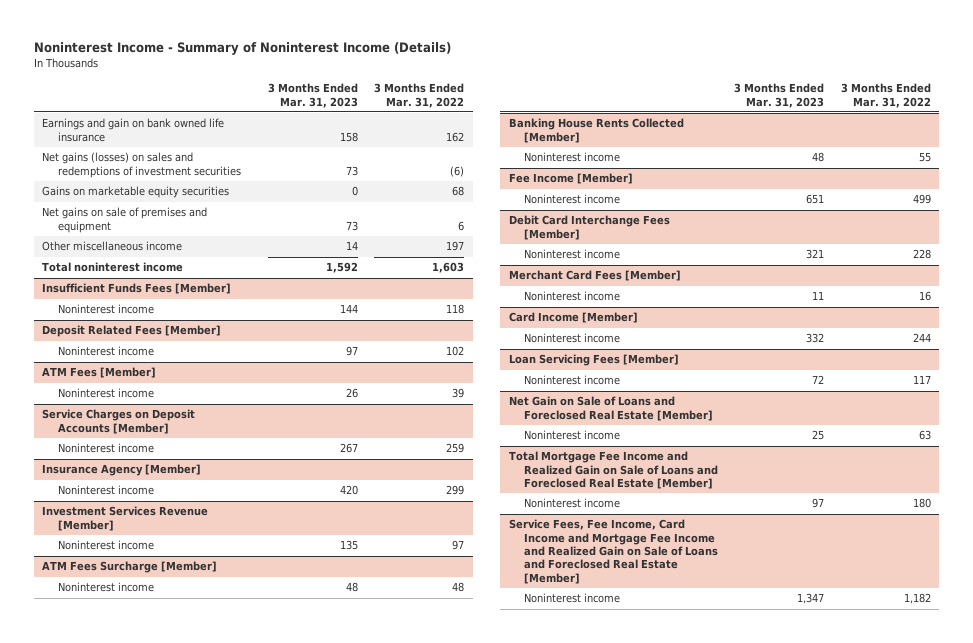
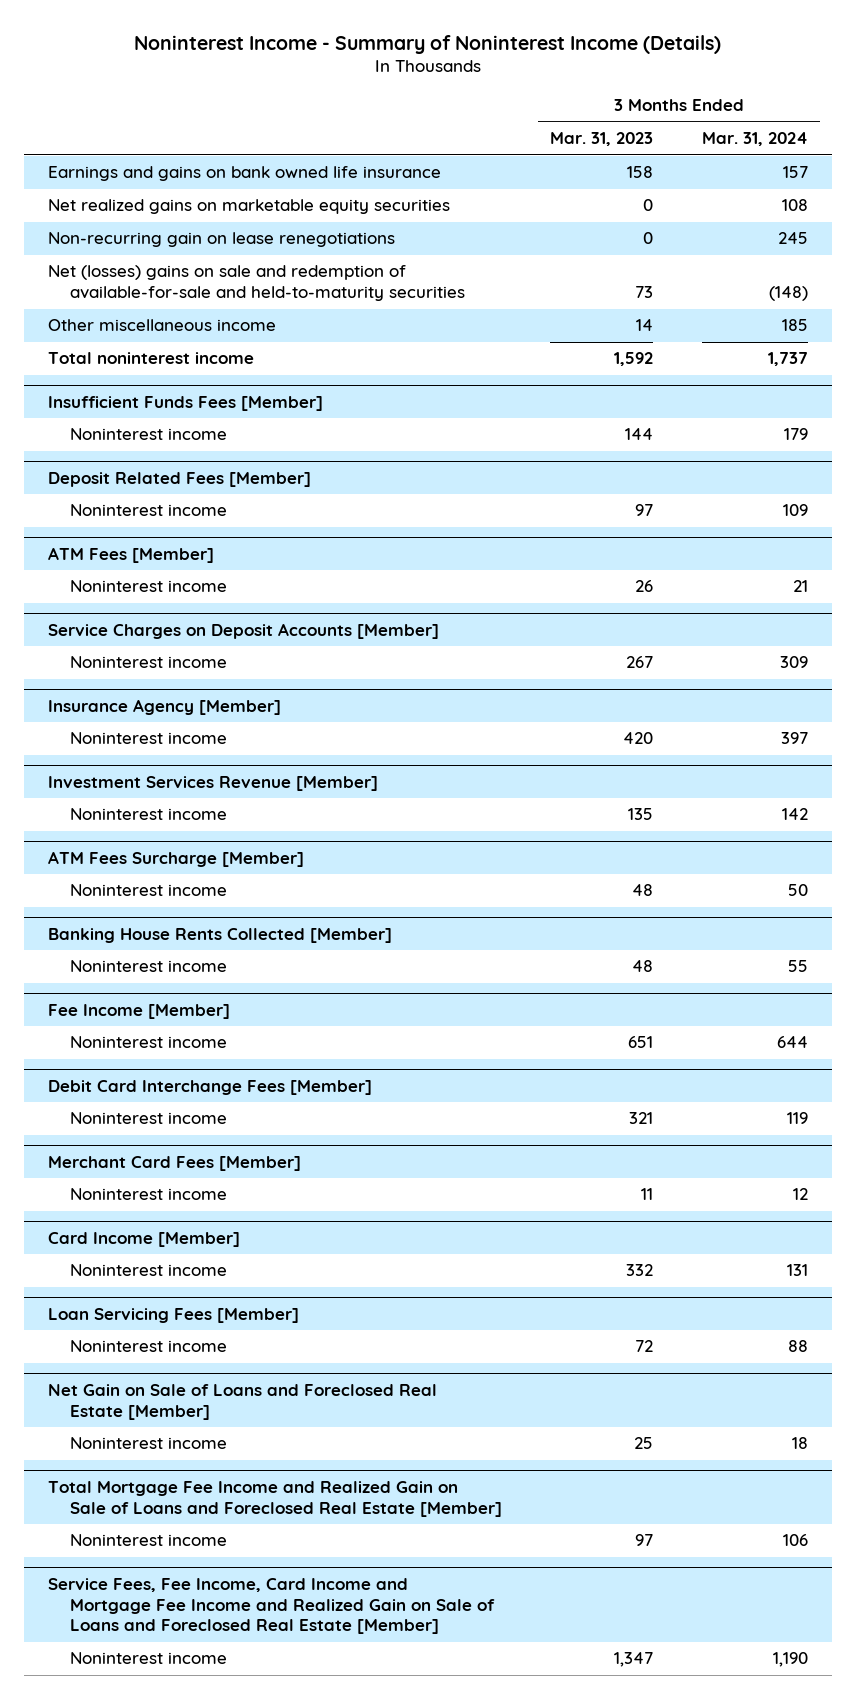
[374,83,465,108] 3 Months Ended Mar. 31, 2022 -> none
none -> [702,132,809,147] Mar. 31, 2024
[42,152,241,178] Net gains (losses) on sales and redemptions of investment securities -> none
[42,118,225,142] Earnings and gain on bank owned life insurance -> [47,166,441,182] Earnings and gains on bank owned life insurance
[42,186,230,199] Gains on marketable equity securities -> [47,199,450,215] Net realized gains on marketable equity securities
none -> [47,232,395,248] Non-recurring gain on lease renegotiations
[42,207,208,233] Net gains on sale of premises and equipment -> [47,265,465,302] Net (losses) gains on sale and redemption of available-for-sale and held-to-maturity securities

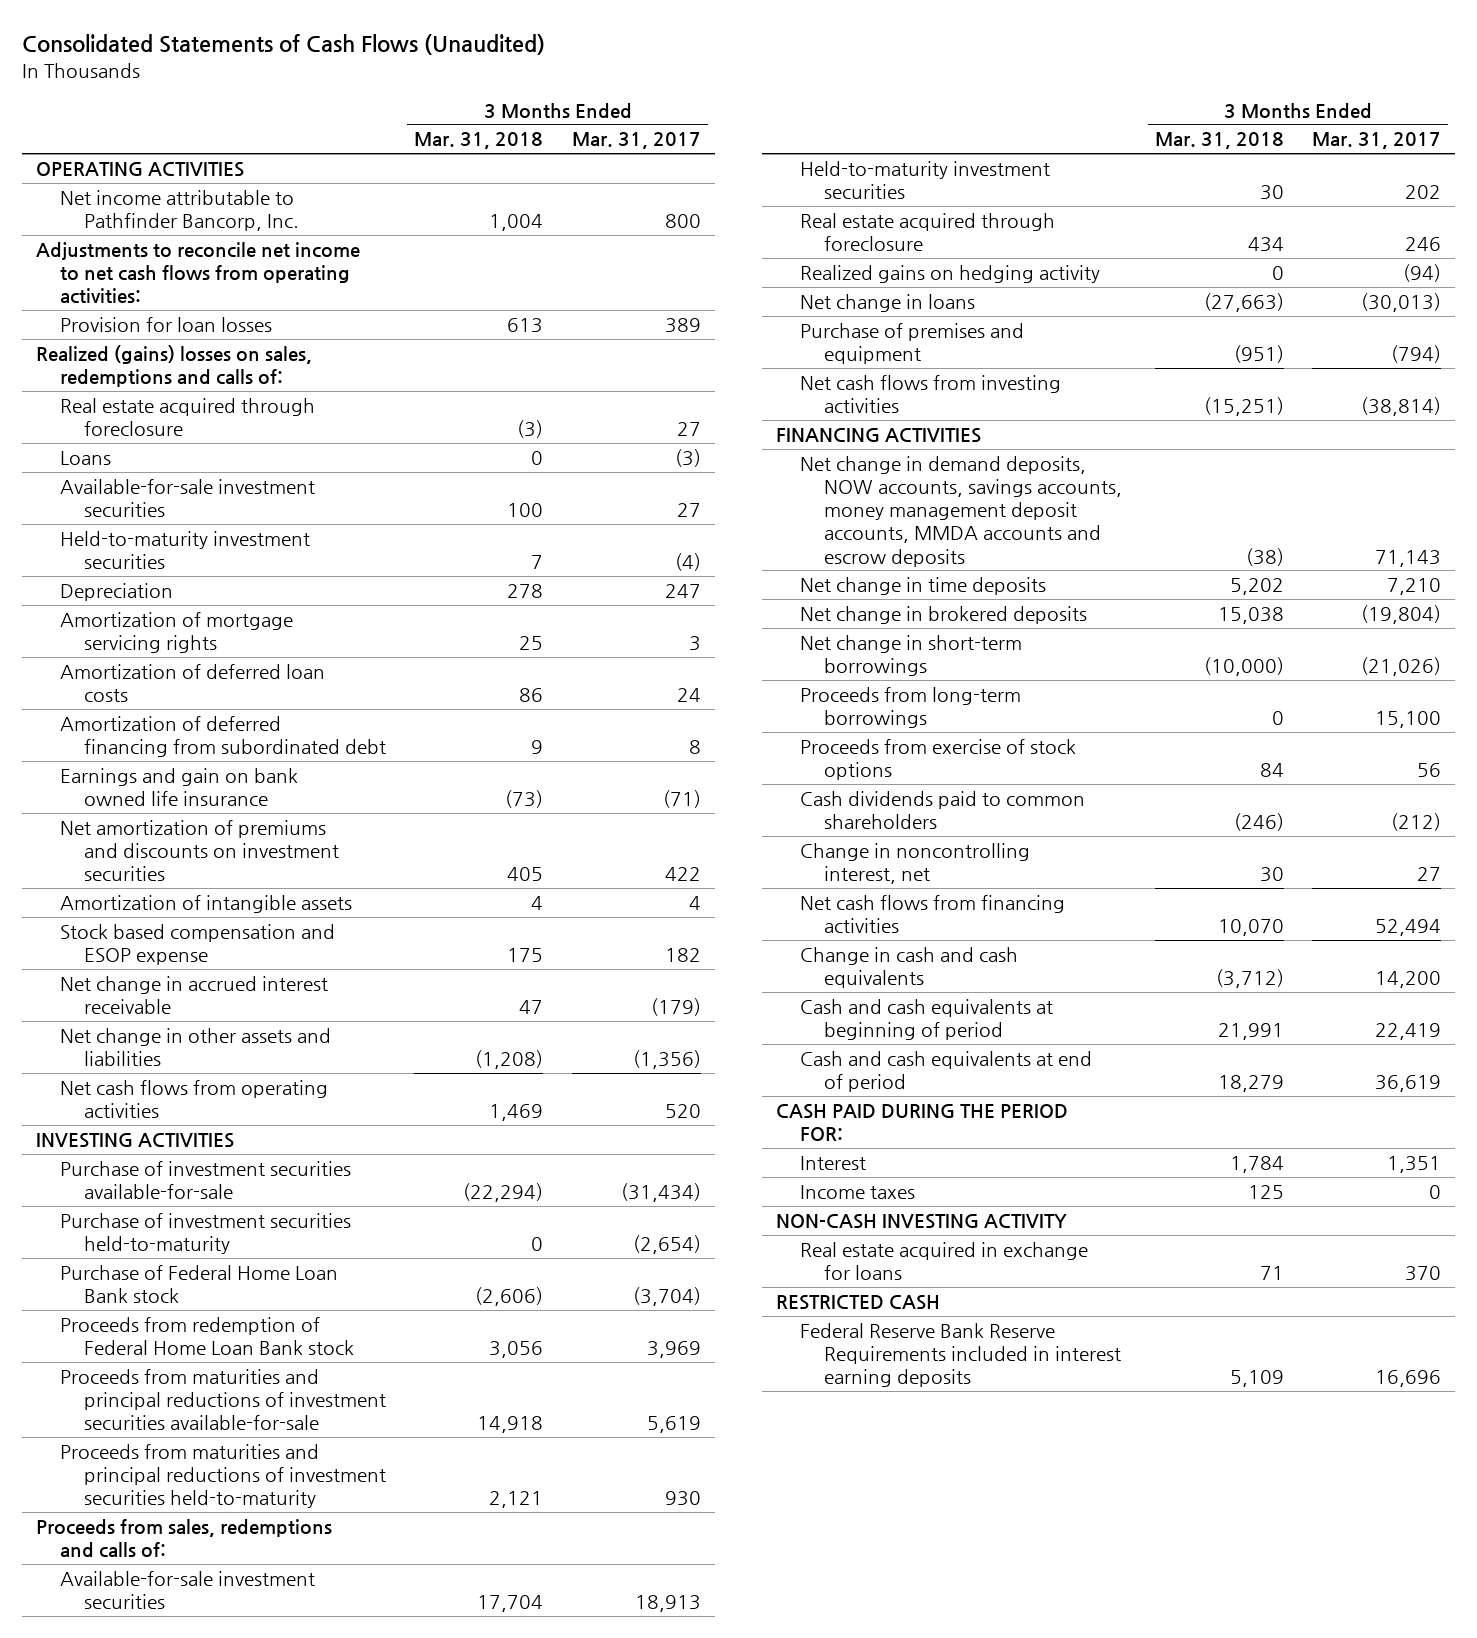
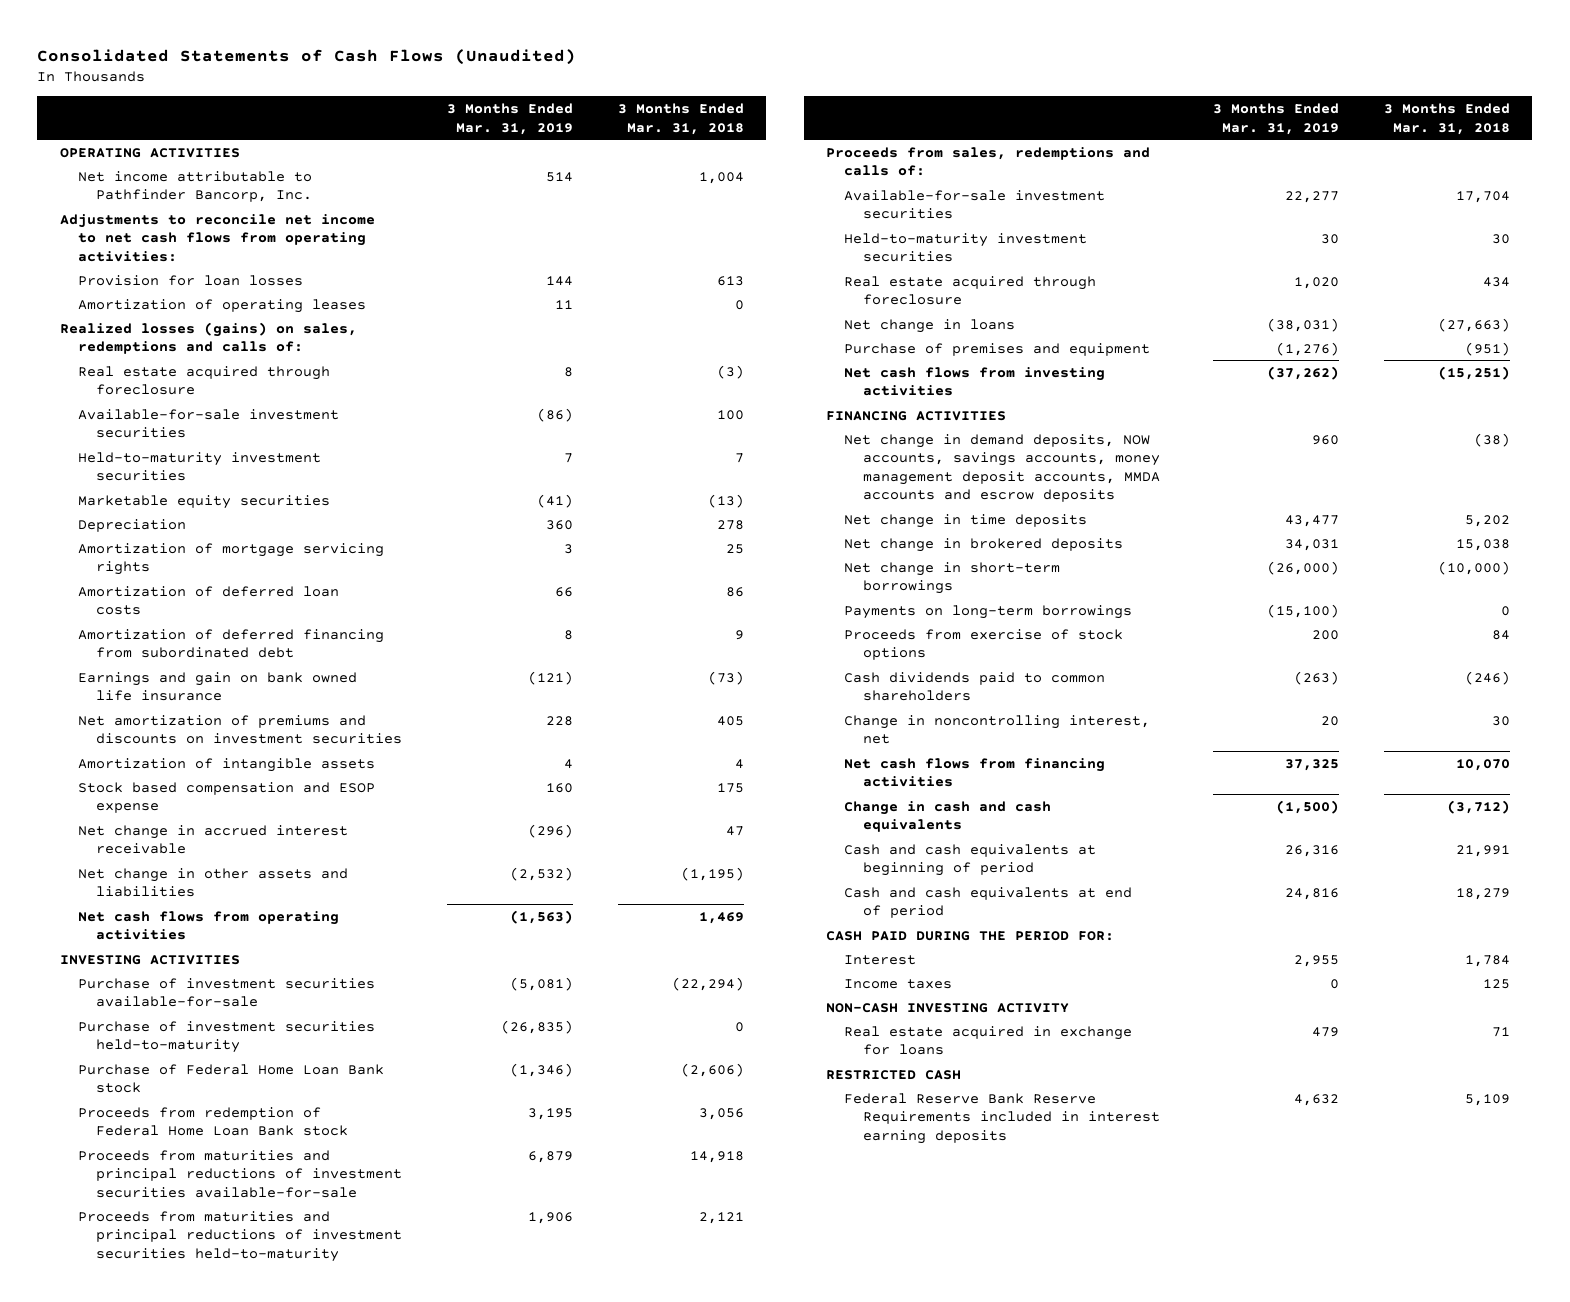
[571,132,701,150] Mar. 31, 2017 -> none
none -> [446,103,573,135] 3 Months Ended Mar. 31, 2019
none -> [77,298,366,313] Amortization of operating leases
[36,344,313,388] Realized (gains) losses on sales, redemptions and calls of: -> [59,321,357,355] Realized losses (gains) on sales, redemptions and calls of:
[60,450,112,465] Loans -> none
none -> [77,494,330,509] Marketable equity securities
[475,1050,544,1070] (1,208) -> [680,866,744,881] (1,195)
[800,264,1101,283] Realized gains on hedging activity -> none
[800,686,1022,729] Proceeds from long-term borrowings -> none
none -> [844,604,1133,619] Payments on long-term borrowings

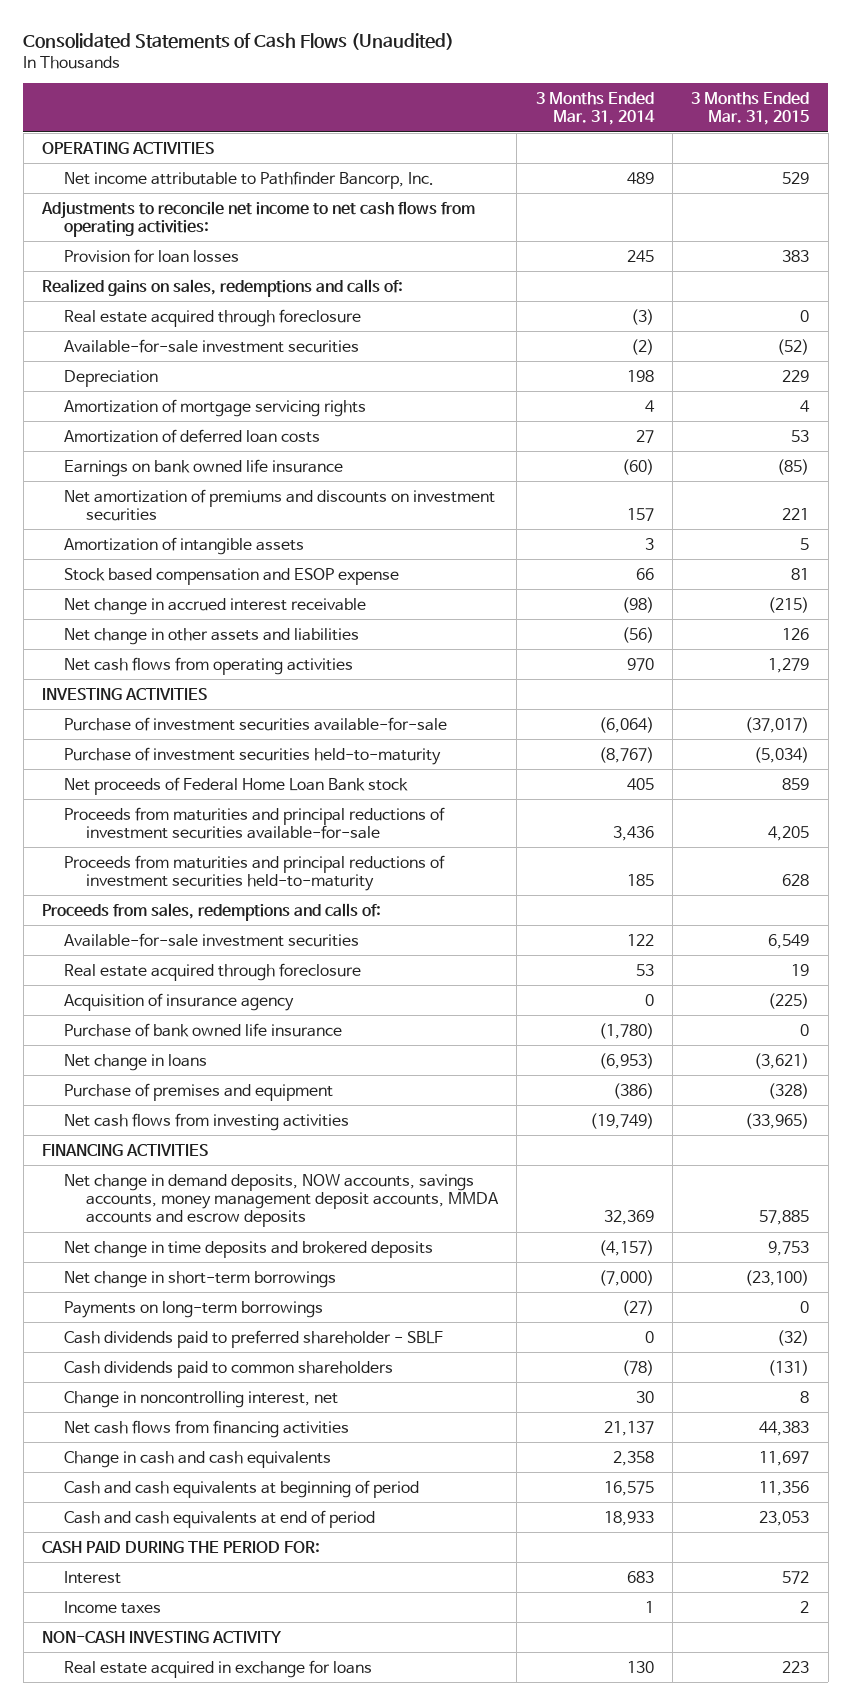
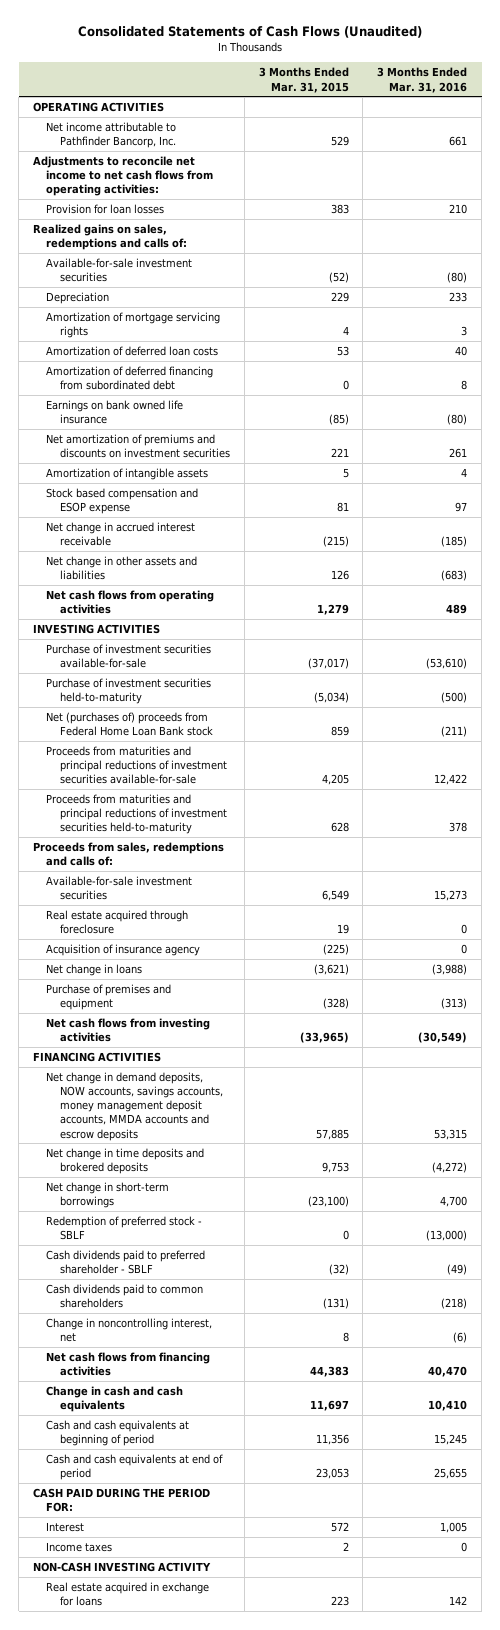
[535,91,655,126] 3 Months Ended Mar. 31, 2014 -> none
none -> [377,67,468,93] 3 Months Ended Mar. 31, 2016
[64,308,362,327] Real estate acquired through foreclosure -> none
none -> [46,365,214,391] Amortization of deferred financing from subordinated debt
[64,776,409,795] Net proceeds of Federal Home Loan Bank stock -> [46,711,213,737] Net (purchases of) proceeds from Federal Home Loan Bank stock
[64,1022,343,1037] Purchase of bank owned life insurance -> none
[64,1300,324,1318] Payments on long-term borrowings -> none
none -> [46,1215,203,1241] Redemption of preferred stock - SBLF

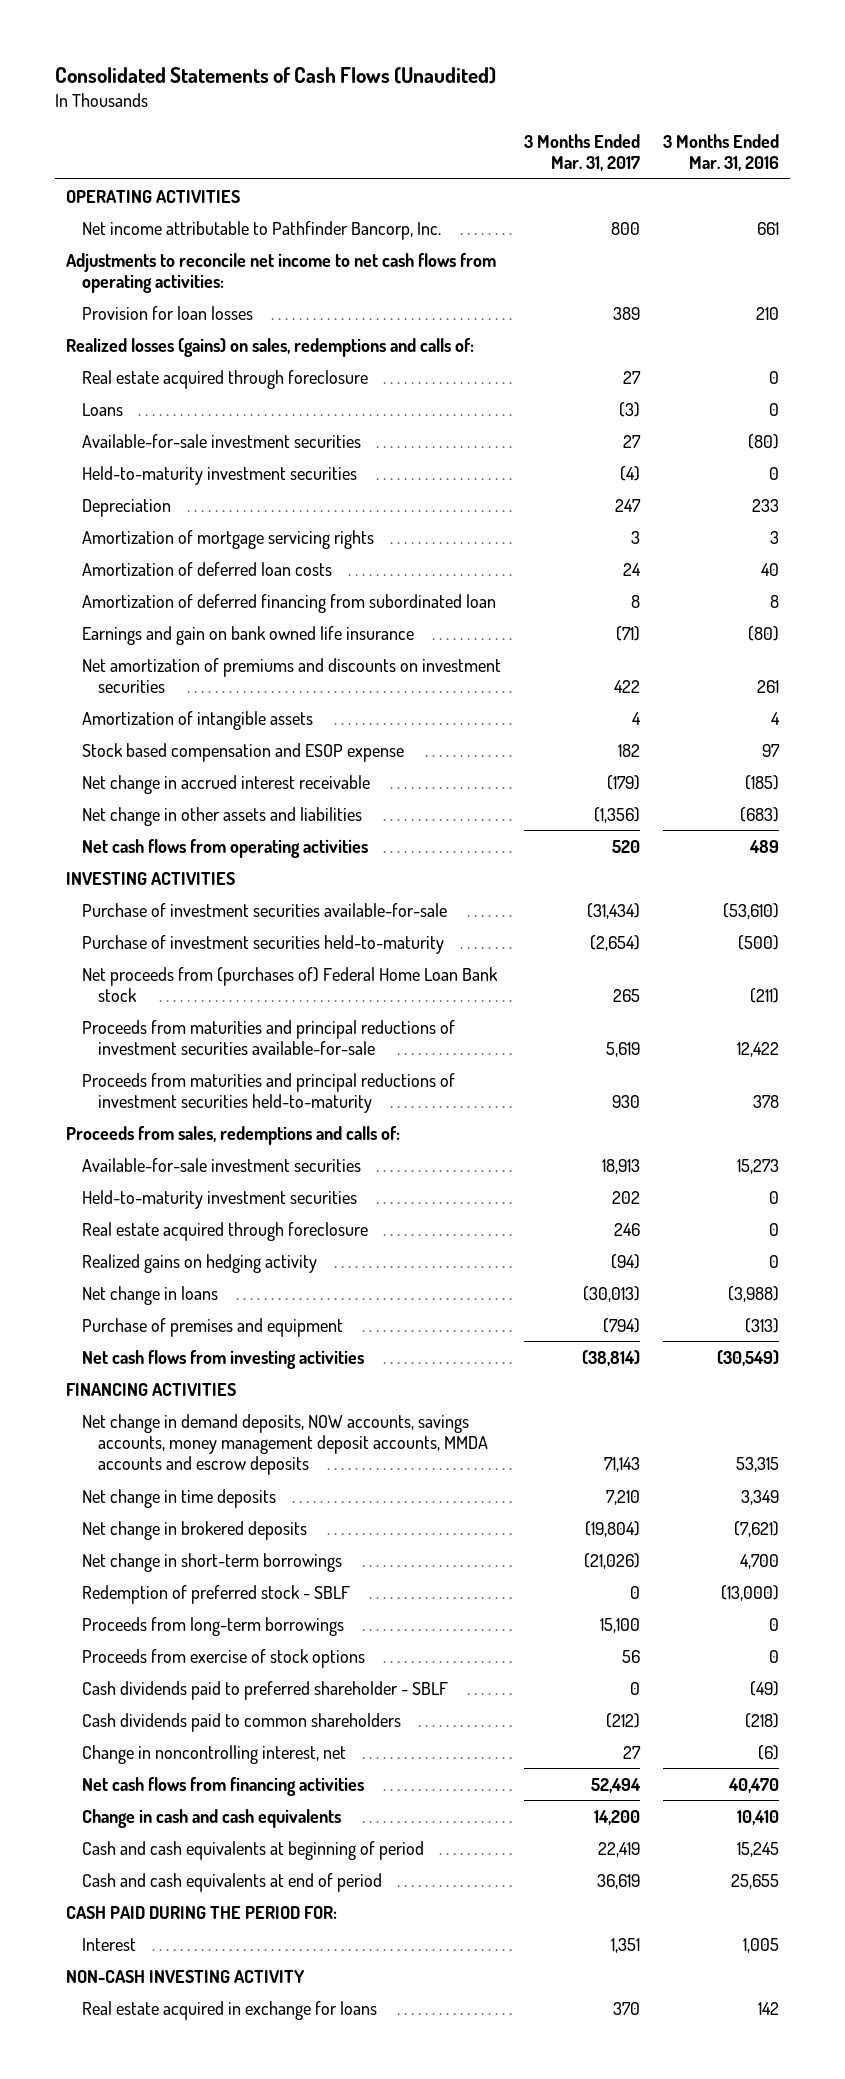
[258,67,349,93] 3 Months Ended Mar. 31, 2015 -> none
none -> [523,134,640,172] 3 Months Ended Mar. 31, 2017
[32,223,188,251] Realized gains on sales, redemptions and calls of: -> [65,337,474,357] Realized losses (gains) on sales, redemptions and calls of:
none -> [82,369,369,389] Real estate acquired through foreclosure
none -> [82,402,124,416] Loans
none -> [82,465,358,485] Held-to-maturity investment securities
[46,365,214,391] Amortization of deferred financing from subordinated debt -> [82,593,497,613] Amortization of deferred financing from subordinated loan
[46,399,184,425] Earnings on bank owned life insurance -> [82,625,415,645] Earnings and gain on bank owned life insurance
[46,711,213,737] Net (purchases of) proceeds from Federal Home Loan Bank stock -> [82,966,499,1002] Net proceeds from (purchases of) Federal Home Loan Bank stock
none -> [82,1189,358,1209] Held-to-maturity investment securities
[46,943,201,956] Acquisition of insurance agency -> none
none -> [82,1253,318,1273] Realized gains on hedging activity
[46,1147,205,1175] Net change in time deposits and brokered deposits -> [82,1488,277,1508] Net change in time deposits
[432,1162,468,1174] (4,272) -> [740,1489,779,1505] 3,349
none -> [82,1520,308,1540] Net change in brokered deposits
none -> [82,1616,345,1636] Proceeds from long-term borrowings
none -> [82,1648,366,1668] Proceeds from exercise of stock options
[46,1541,113,1552] Income taxes -> none

